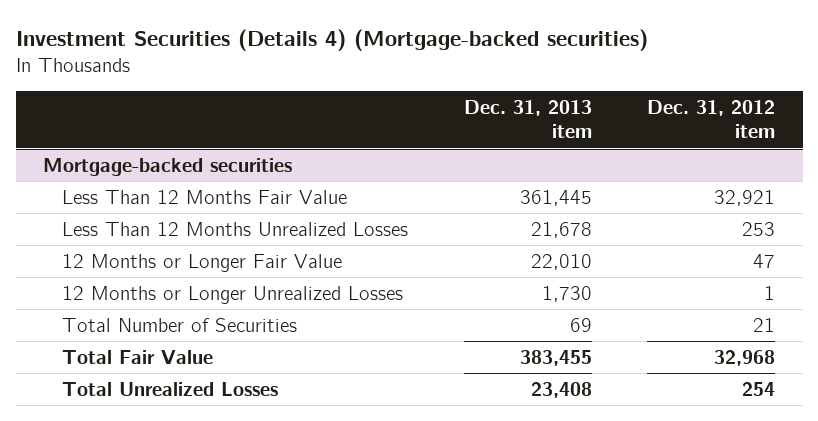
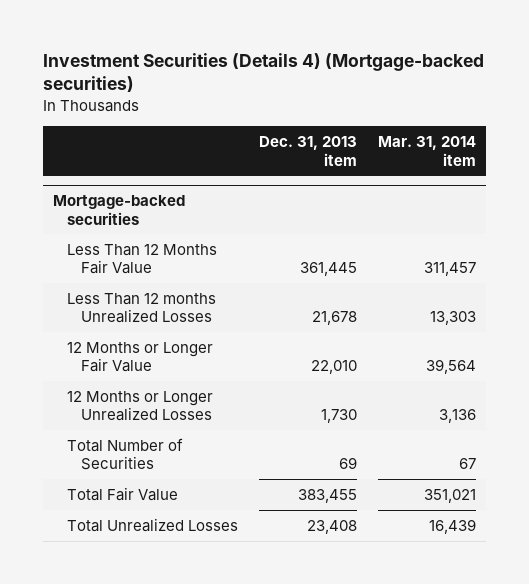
[647,99,776,139] Dec. 31, 2012 item -> none
none -> [377,135,476,166] Mar. 31, 2014 item
[62,221,409,236] Less Than 12 Months Unrealized Losses -> [67,292,217,324] Less Than 12 months Unrealized Losses

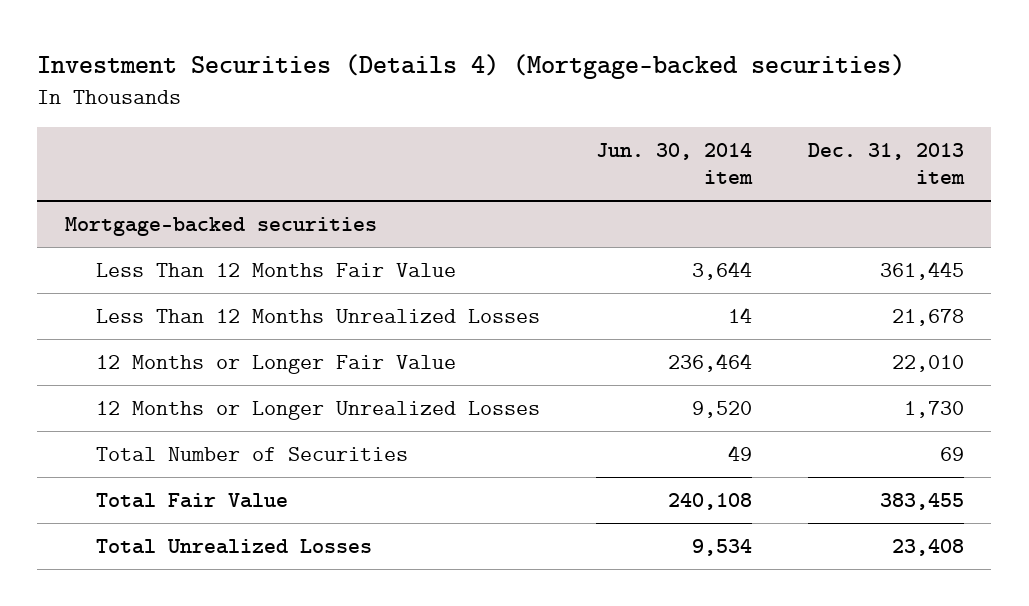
[377,135,476,166] Mar. 31, 2014 item -> none
none -> [595,142,753,185] Jun. 30, 2014 item
[67,292,217,324] Less Than 12 months Unrealized Losses -> [96,308,541,323] Less Than 12 Months Unrealized Losses

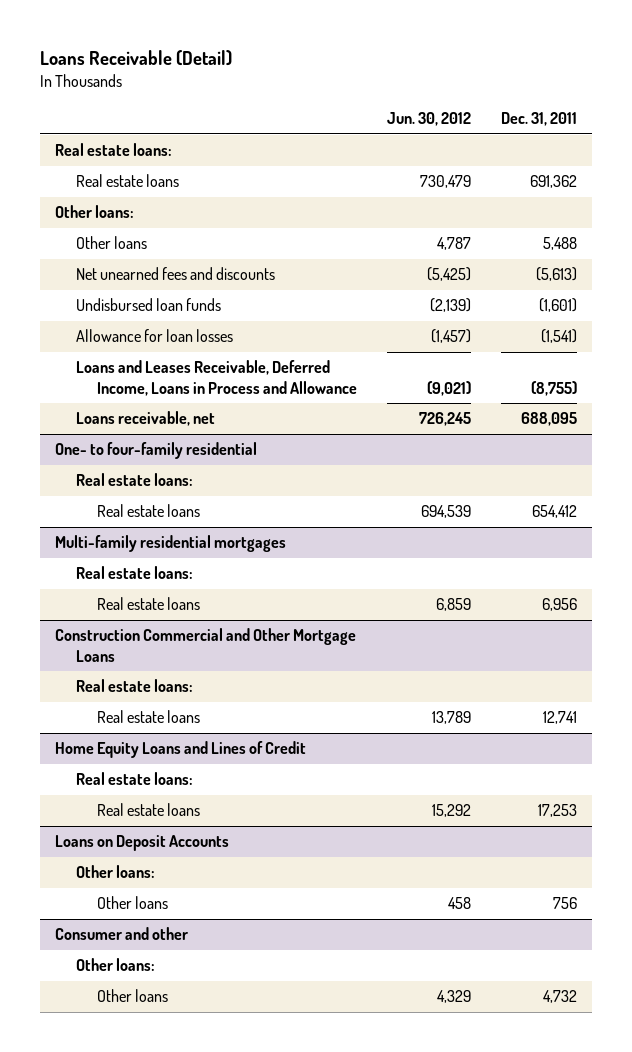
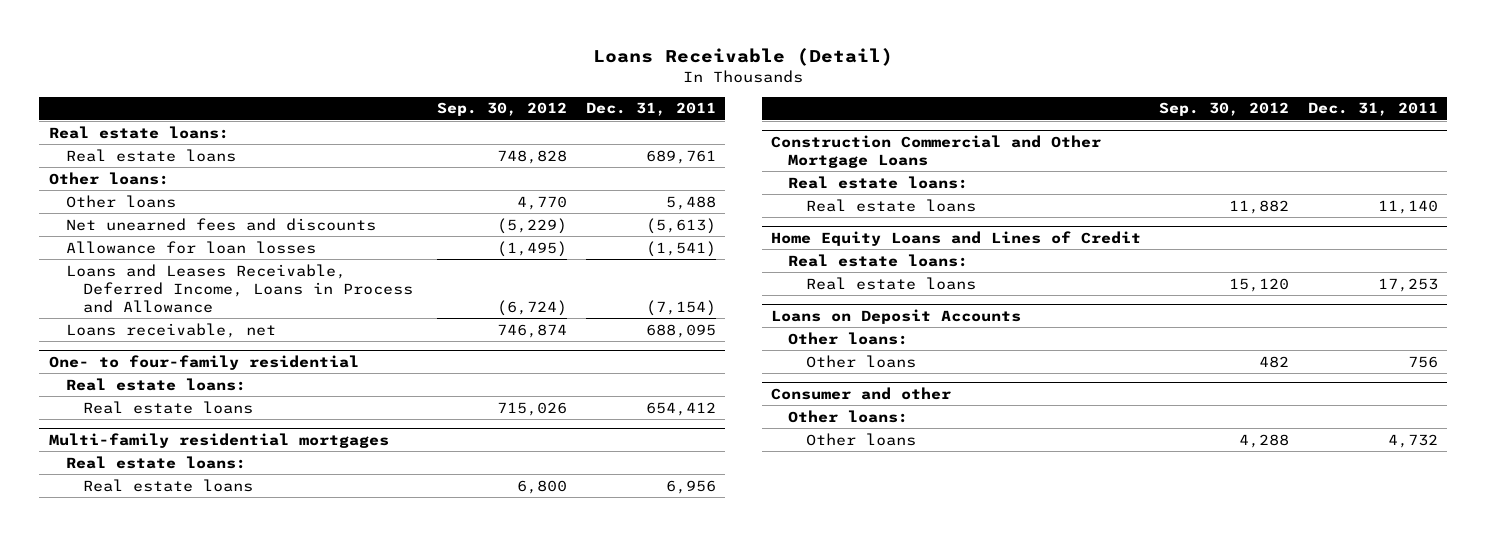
[386,111,471,126] Jun. 30, 2012 -> none
none -> [437,102,568,117] Sep. 30, 2012
[529,175,577,189] 691,362 -> [645,149,716,164] 689,761
[76,298,222,312] Undisbursed loan funds -> none
[530,380,577,396] (8,755) -> [645,299,716,316] (7,154)
[542,711,577,725] 12,741 -> [1377,199,1438,214] 11,140

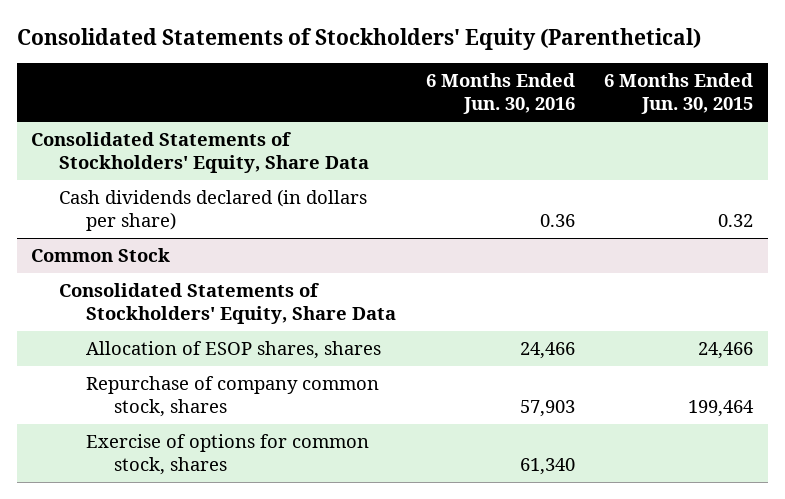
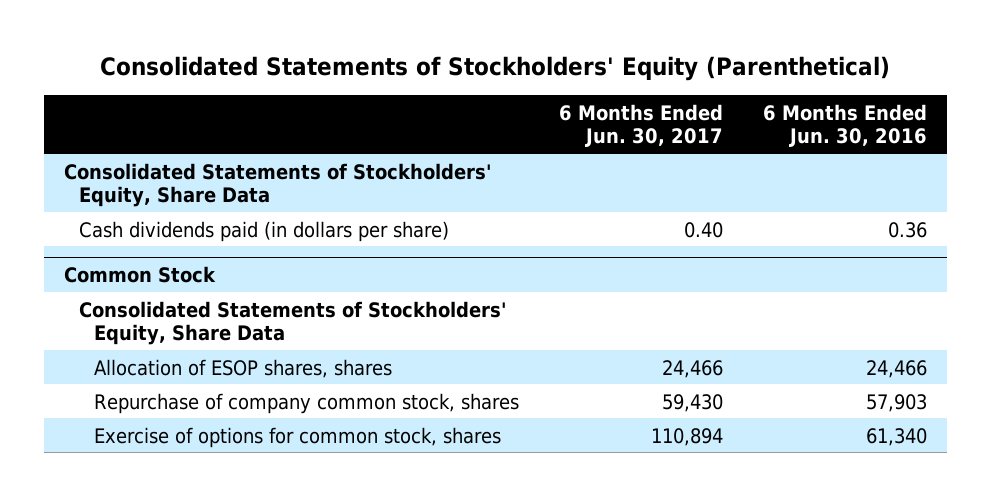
[604,73,754,115] 6 Months Ended Jun. 30, 2015 -> none
none -> [558,103,723,148] 6 Months Ended Jun. 30, 2017
[58,189,367,231] Cash dividends declared (in dollars per share) -> [78,220,449,242] Cash dividends paid (in dollars per share)

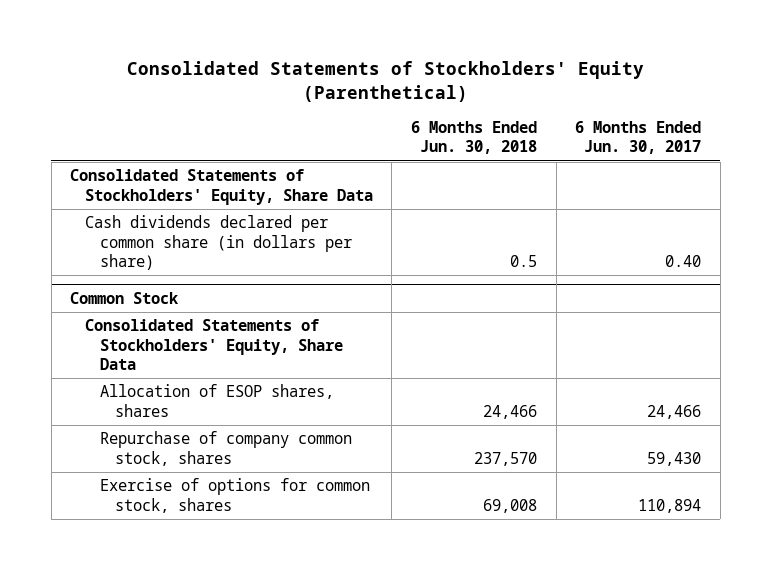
[763,103,928,148] 6 Months Ended Jun. 30, 2016 -> none
none -> [411,121,538,155] 6 Months Ended Jun. 30, 2018
[78,220,449,242] Cash dividends paid (in dollars per share) -> [84,215,352,270] Cash dividends declared per common share (in dollars per share)

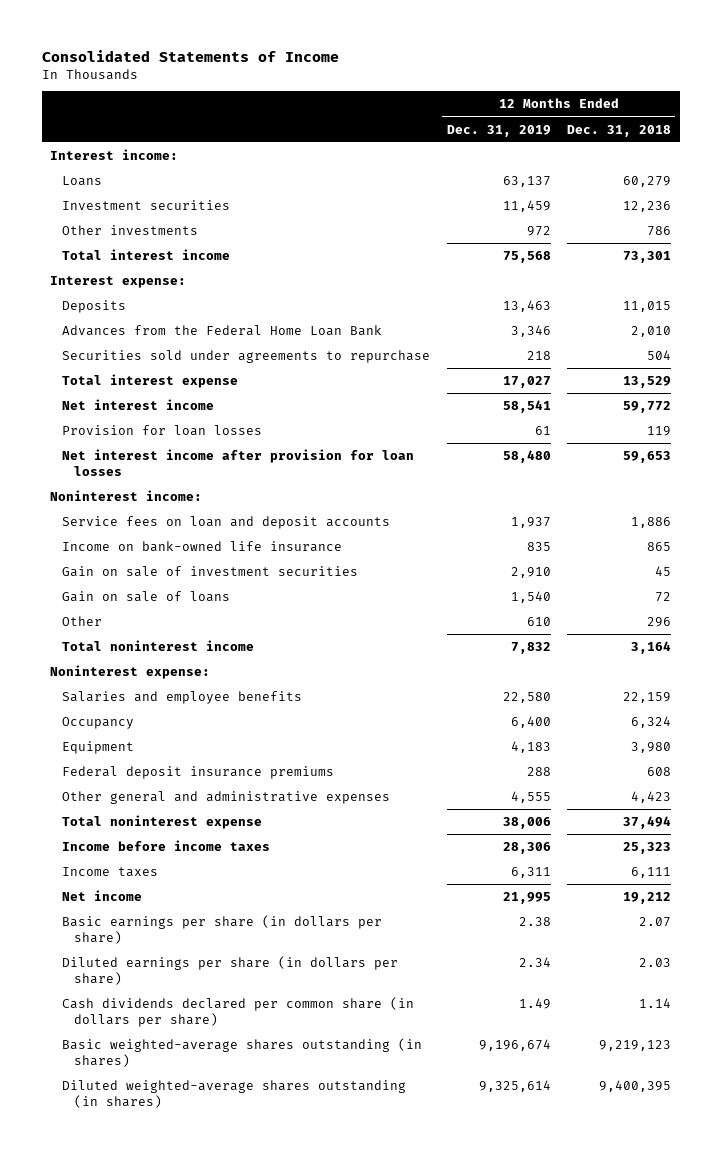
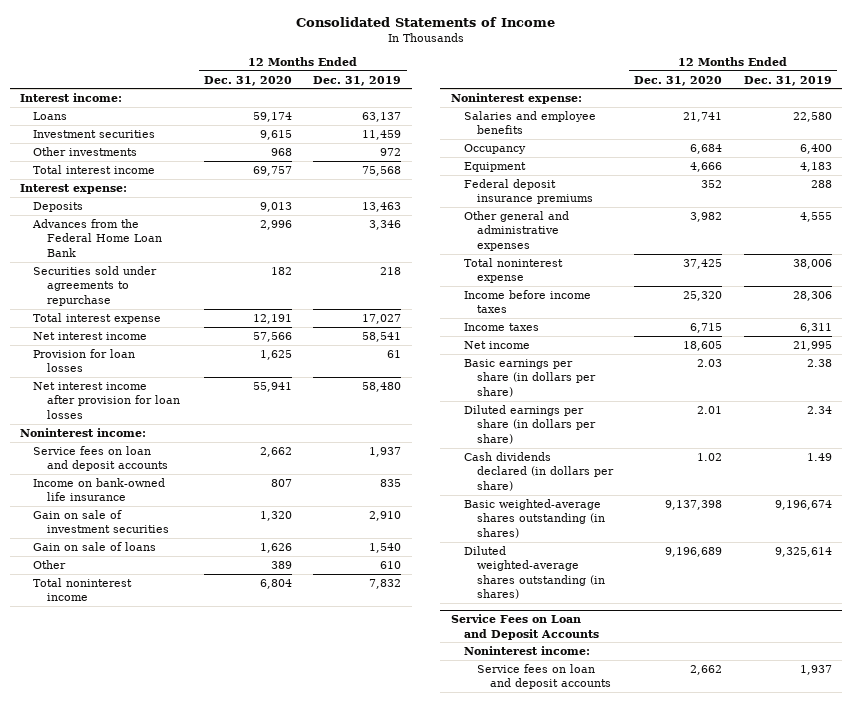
[567,124,672,137] Dec. 31, 2018 -> none
none -> [204,75,293,86] Dec. 31, 2020
[61,997,414,1028] Cash dividends declared per common share (in dollars per share) -> [463,451,615,491] Cash dividends declared (in dollars per share)
none -> [450,614,599,640] Service Fees on Loan and Deposit Accounts
none -> [463,645,590,655] Noninterest income:
none -> [477,663,612,690] Service fees on loan and deposit accounts

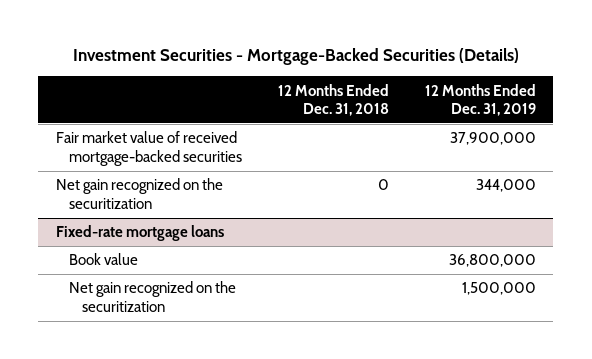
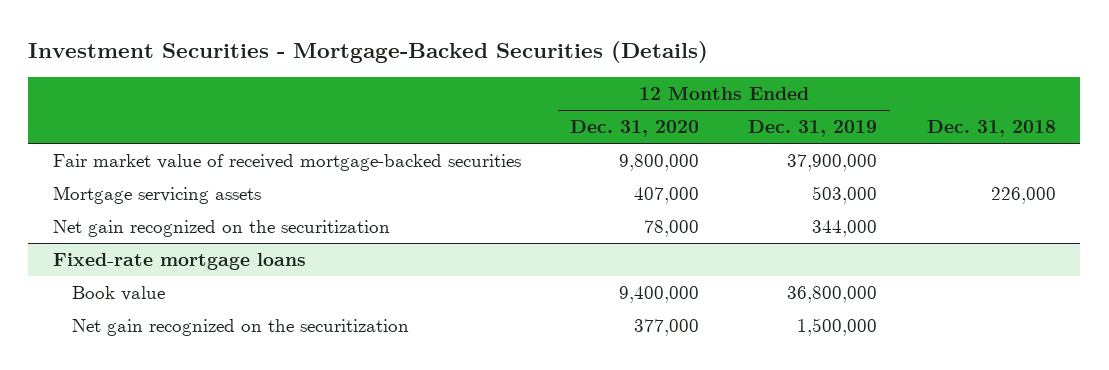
[277,83,389,116] 12 Months Ended Dec. 31, 2018 -> none
none -> [570,120,700,138] Dec. 31, 2020
none -> [926,120,1056,138] Dec. 31, 2018
none -> [52,186,261,205] Mortgage servicing assets

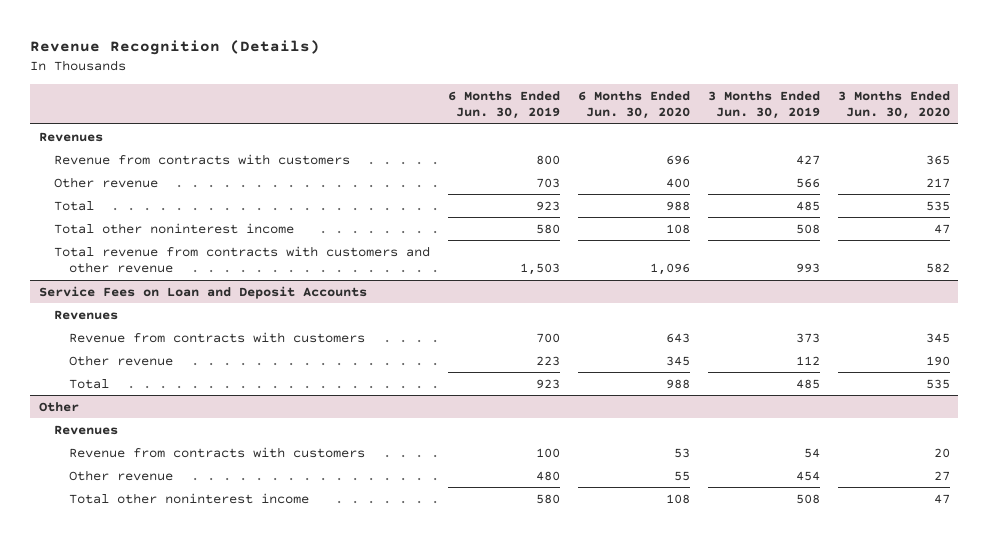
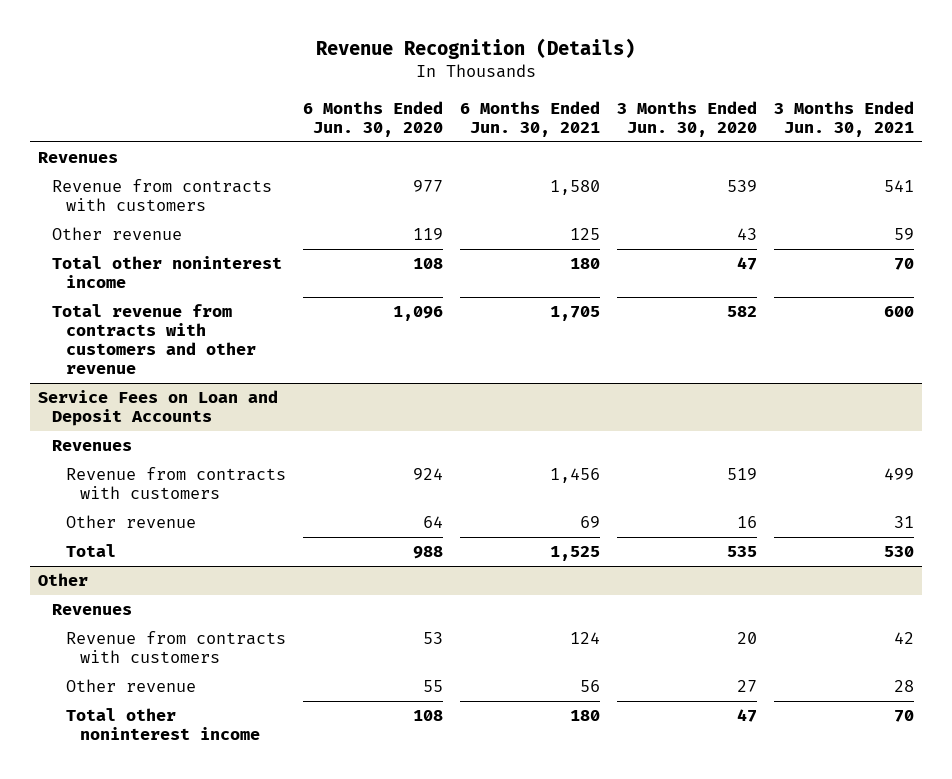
[447,90,560,120] 6 Months Ended Jun. 30, 2019 -> none
[707,90,820,120] 3 Months Ended Jun. 30, 2019 -> none
none -> [460,100,601,137] 6 Months Ended Jun. 30, 2021
none -> [773,100,914,137] 3 Months Ended Jun. 30, 2021
[53,200,94,211] Total -> none
[665,154,690,165] 696 -> [413,180,444,193] 977
[925,154,950,165] 365 -> [726,180,757,193] 539
[665,177,690,188] 400 -> [413,228,444,241] 119
[925,177,950,188] 217 -> [736,228,757,241] 43
[665,332,690,343] 643 -> [413,468,444,481] 924
[925,332,950,343] 345 -> [726,468,757,481] 519
[665,355,690,366] 345 -> [423,516,444,529] 64
[925,355,950,366] 190 -> [736,516,757,529] 16

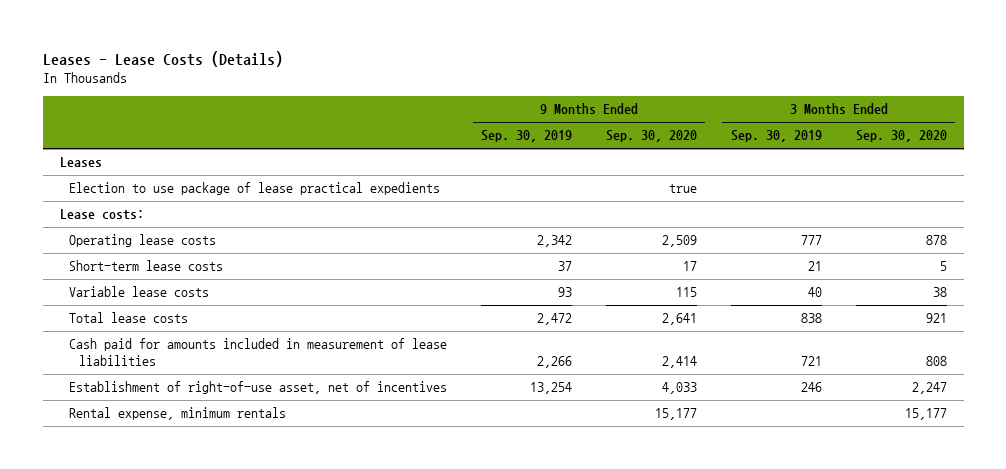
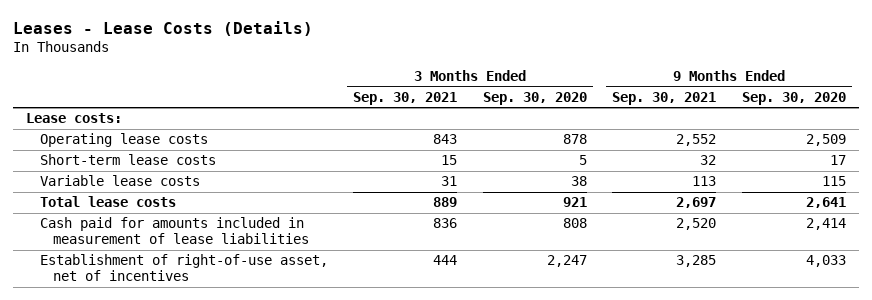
[481,130,573,143] Sep. 30, 2019 -> none
[730,130,822,143] Sep. 30, 2019 -> none
none -> [353,91,458,105] Sep. 30, 2021
none -> [612,91,717,105] Sep. 30, 2021
[59,157,102,168] Leases -> none
[69,182,441,196] Election to use package of lease practical expedients -> none
[69,407,287,421] Rental expense, minimum rentals -> none

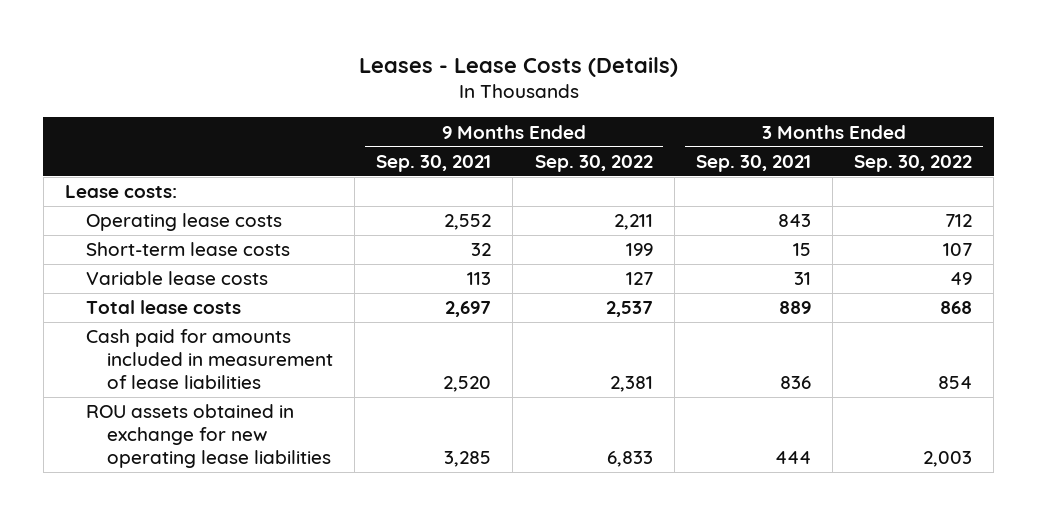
[482,91,587,105] Sep. 30, 2020 -> none
[741,91,846,105] Sep. 30, 2020 -> none
none -> [534,154,653,172] Sep. 30, 2022
none -> [854,154,973,172] Sep. 30, 2022
[39,254,328,282] Establishment of right-of-use asset, net of incentives -> [85,404,331,469] ROU assets obtained in exchange for new operating lease liabilities

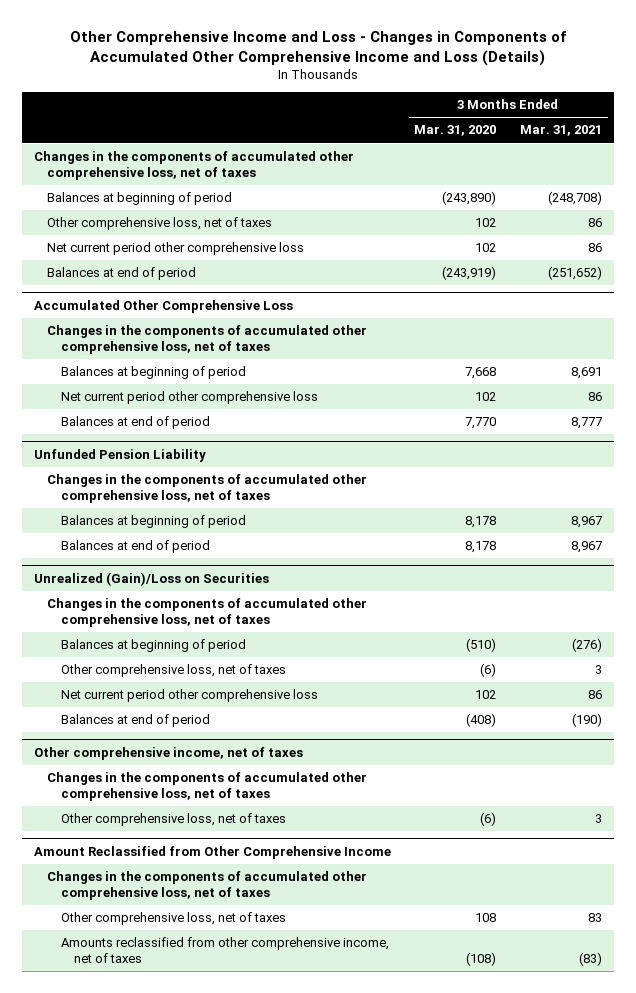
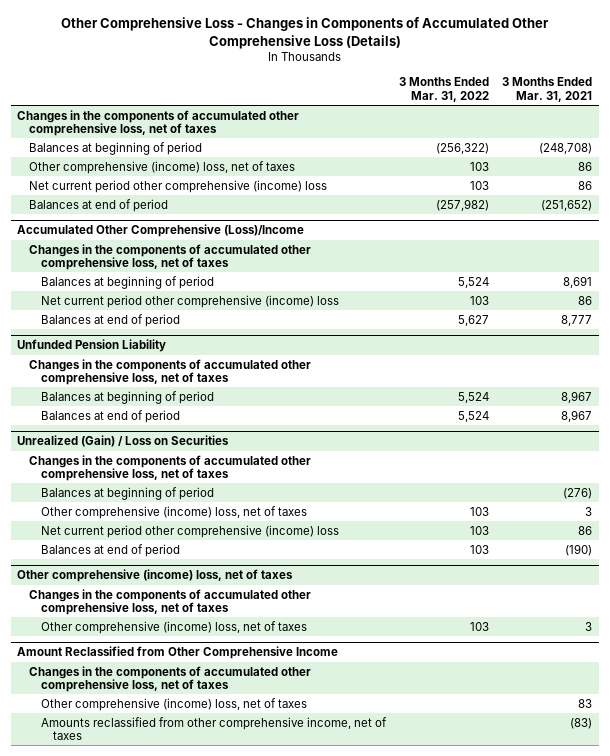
[69,30,566,66] Other Comprehensive Income and Loss - Changes in Components of Accumulated Other Comprehensive Income and Loss (Details) -> [60,17,549,50] Other Comprehensive Loss - Changes in Components of Accumulated Other Comprehensive Loss (Details)
[414,125,497,137] Mar. 31, 2020 -> none
none -> [399,77,490,102] 3 Months Ended Mar. 31, 2022
[47,217,273,231] Other comprehensive loss, net of taxes -> [29,160,296,174] Other comprehensive (income) loss, net of taxes
[47,242,305,256] Net current period other comprehensive loss -> [29,179,328,193] Net current period other comprehensive (income) loss
[33,300,293,314] Accumulated Other Comprehensive Loss -> [17,224,305,238] Accumulated Other Comprehensive (Loss)/Income
[60,391,318,405] Net current period other comprehensive loss -> [40,294,339,308] Net current period other comprehensive (income) loss
[33,572,269,587] Unrealized (Gain)/Loss on Securities -> [17,435,230,448] Unrealized (Gain) / Loss on Securities
[60,664,286,678] Other comprehensive loss, net of taxes -> [40,505,307,519] Other comprehensive (income) loss, net of taxes
[60,689,318,703] Net current period other comprehensive loss -> [40,524,339,538] Net current period other comprehensive (income) loss
[33,747,303,761] Other comprehensive income, net of taxes -> [17,569,294,583] Other comprehensive (income) loss, net of taxes
[60,813,286,827] Other comprehensive loss, net of taxes -> [40,620,307,634] Other comprehensive (income) loss, net of taxes
[60,912,286,926] Other comprehensive loss, net of taxes -> [40,697,307,711] Other comprehensive (income) loss, net of taxes

